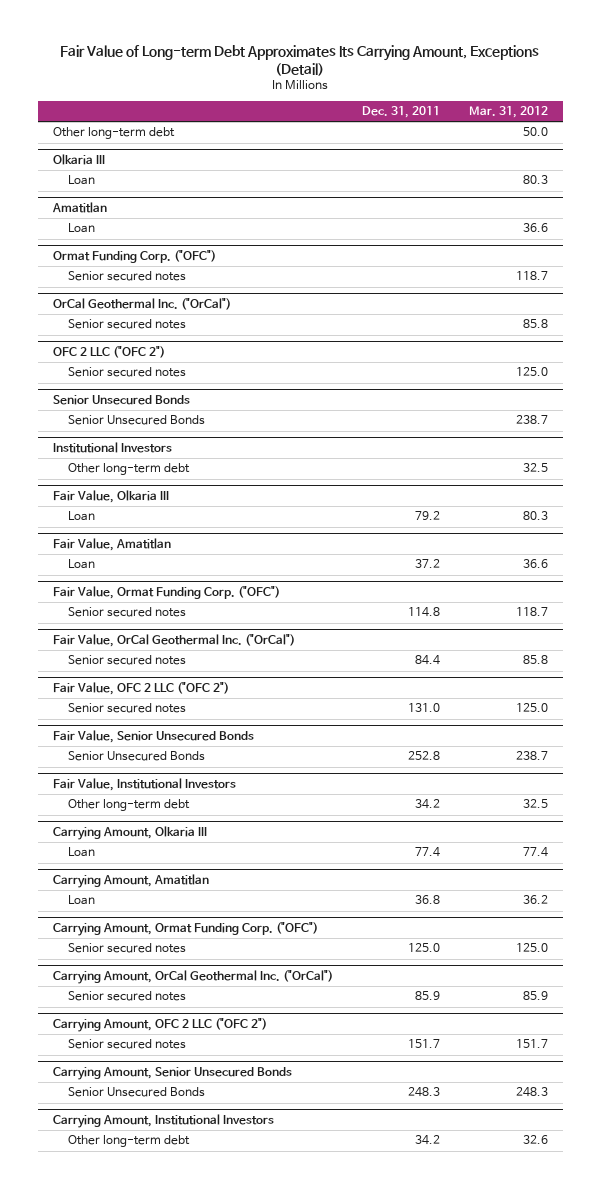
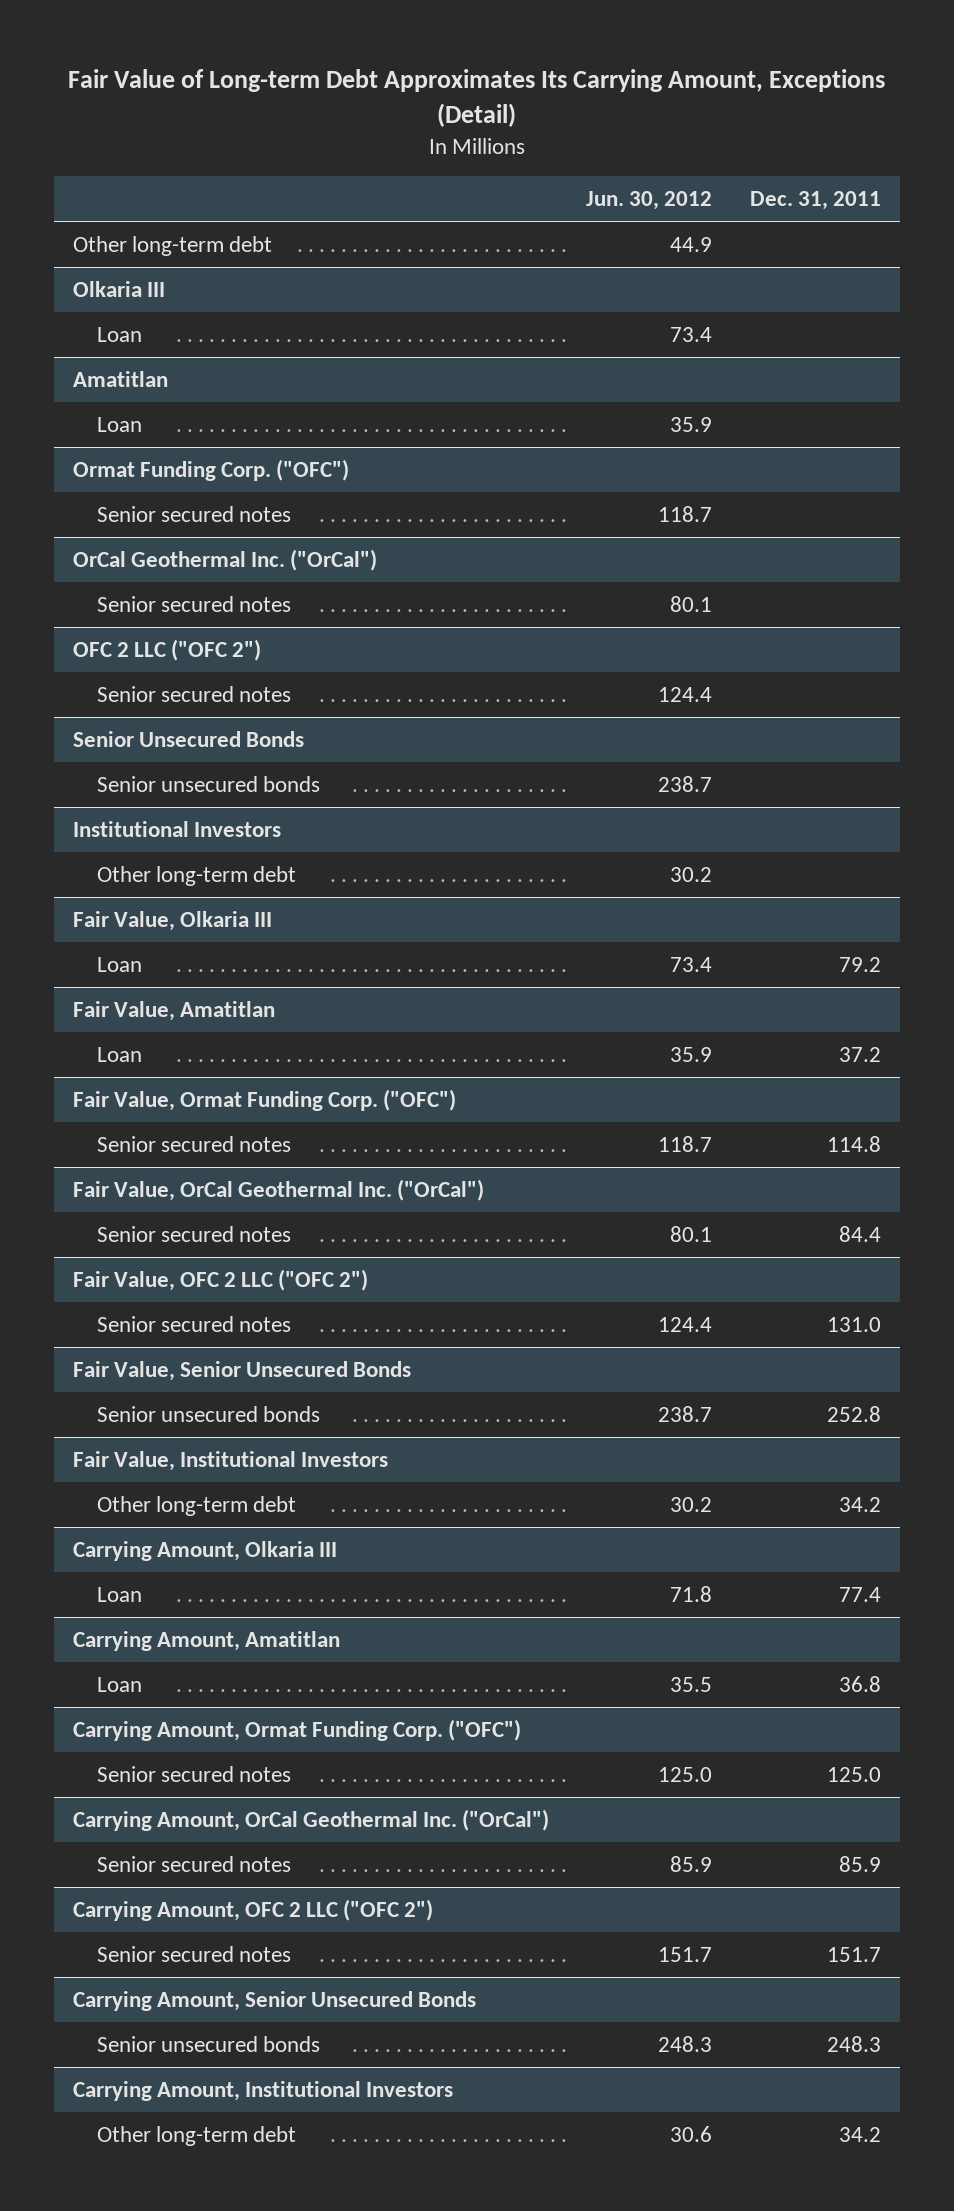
[469,106,549,119] Mar. 31, 2012 -> none
none -> [586,190,713,210] Jun. 30, 2012
[68,415,206,426] Senior Unsecured Bonds -> [96,775,320,792] Senior unsecured bonds
[68,751,206,762] Senior Unsecured Bonds -> [96,1405,320,1422] Senior unsecured bonds
[68,1087,206,1098] Senior Unsecured Bonds -> [96,2035,320,2052] Senior unsecured bonds

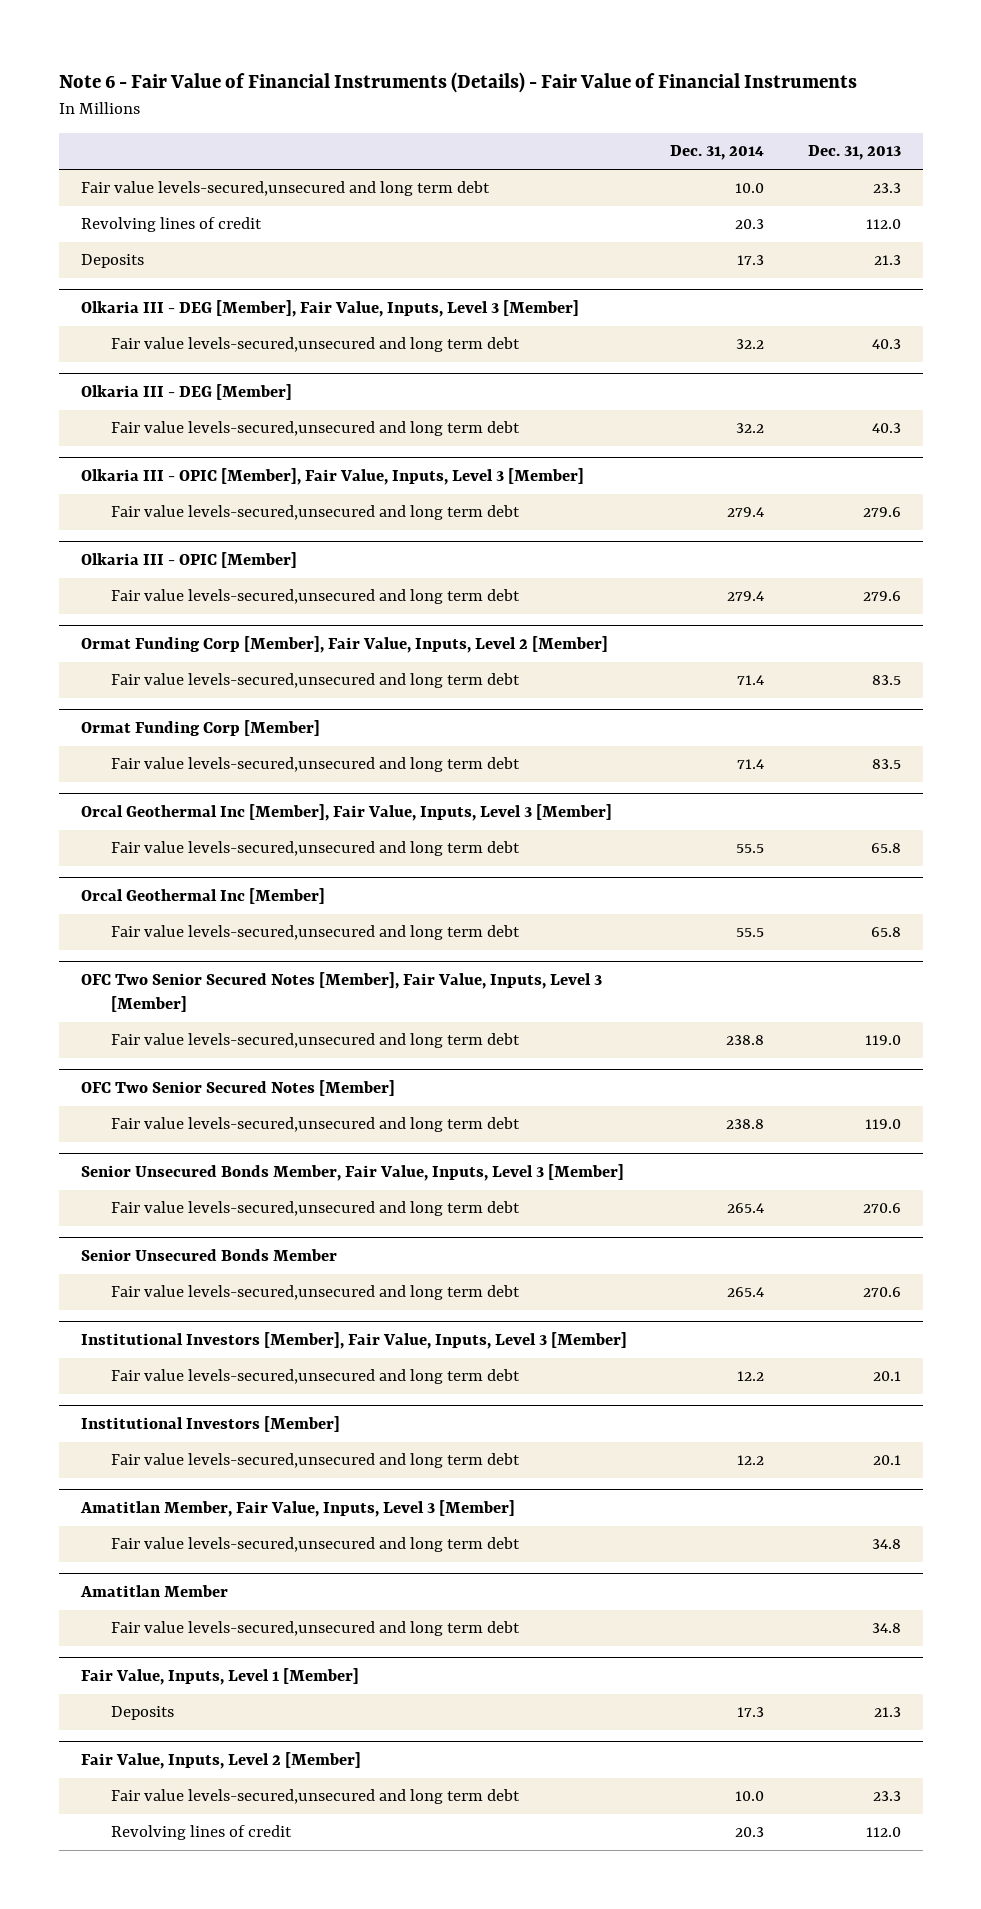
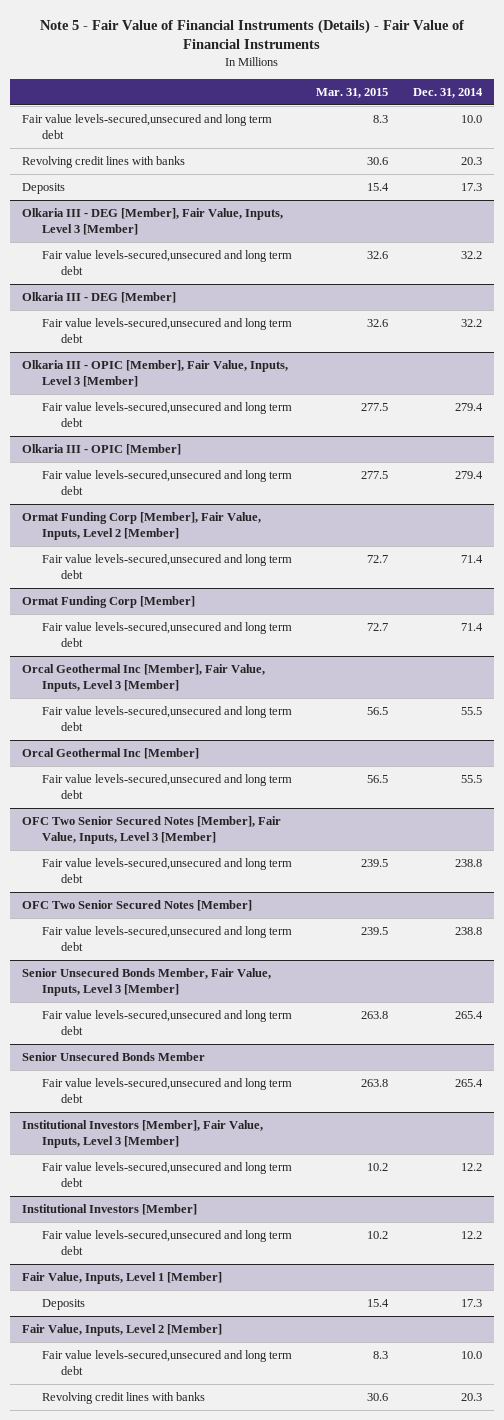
[58,72,857,94] Note 6 - Fair Value of Financial Instruments (Details) - Fair Value of Financial Instruments -> [39,18,464,50] Note 5 - Fair Value of Financial Instruments (Details) - Fair Value of Financial Instruments
[807,145,901,161] Dec. 31, 2013 -> none
none -> [316,87,389,98] Mar. 31, 2015
[80,217,262,233] Revolving lines of credit -> [22,156,186,169] Revolving credit lines with banks
[79,1500,515,1518] Amatitlan Member, Fair Value, Inputs, Level 3 [Member] -> none
[111,1537,521,1553] Fair value levels-secured,unsecured and long term debt -> none
[79,1585,228,1598] Amatitlan Member -> none
[111,1621,521,1637] Fair value levels-secured,unsecured and long term debt -> none
[111,1825,293,1841] Revolving lines of credit -> [41,1392,205,1405] Revolving credit lines with banks

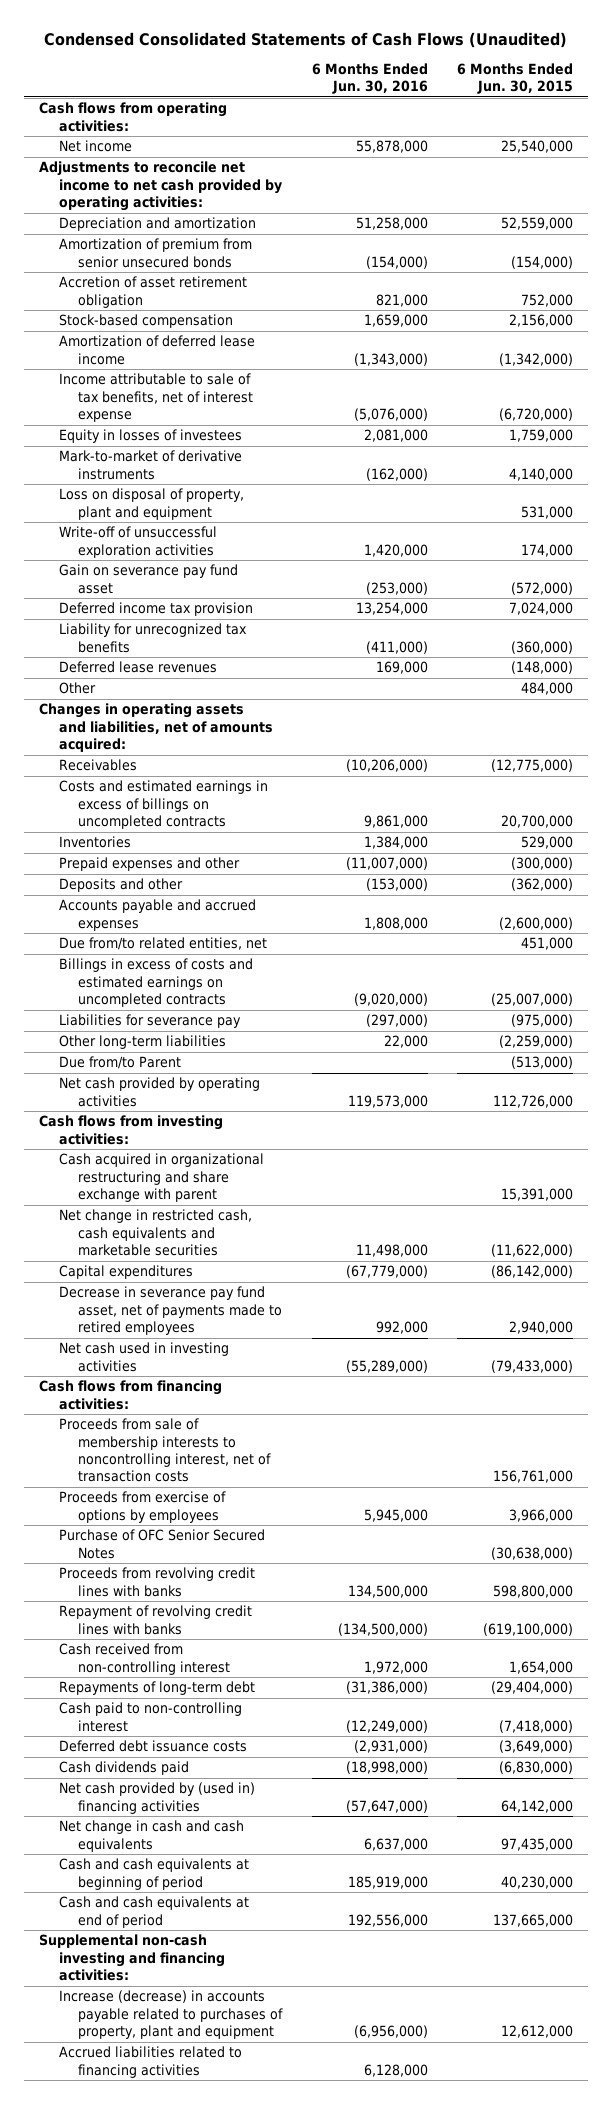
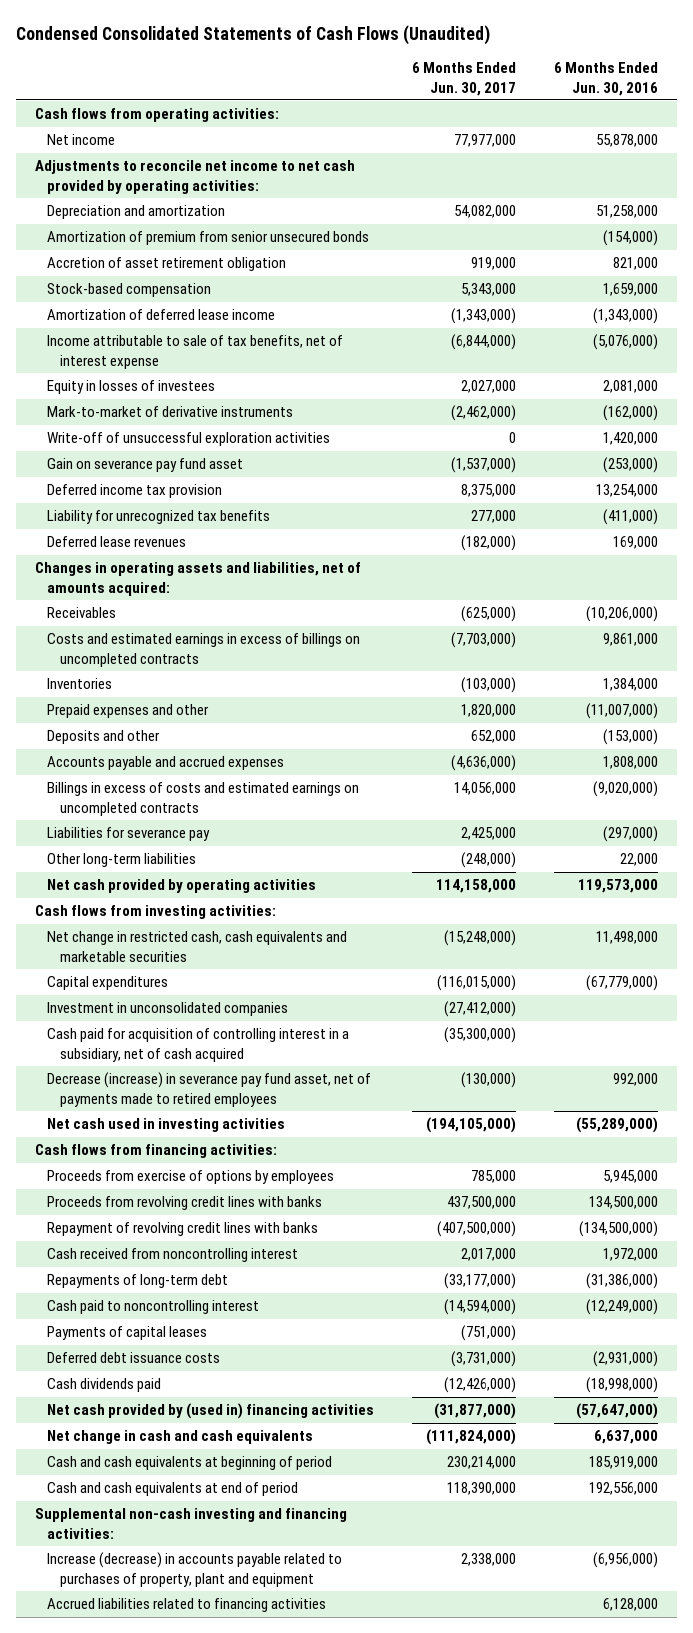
[457,62,574,95] 6 Months Ended Jun. 30, 2015 -> none
none -> [412,61,517,96] 6 Months Ended Jun. 30, 2017
[58,488,244,520] Loss on disposal of property, plant and equipment -> none
[58,682,96,695] Other -> none
[58,937,267,951] Due from/to related entities, net -> none
[58,1056,181,1070] Due from/to Parent -> none
[58,1153,264,1203] Cash acquired in organizational restructuring and share exchange with parent -> none
none -> [47,1002,289,1017] Investment in unconsolidated companies
none -> [47,1028,350,1062] Cash paid for acquisition of controlling interest in a subsidiary, net of cash acquired
[58,1286,283,1336] Decrease in severance pay fund asset, net of payments made to retired employees -> [47,1072,372,1107] Decrease (increase) in severance pay fund asset, net of payments made to retired employees
[58,1418,272,1483] Proceeds from sale of membership interests to noncontrolling interest, net of transaction costs -> none
[58,1529,265,1559] Purchase of OFC Senior Secured Notes -> none
[58,1643,231,1675] Cash received from non-controlling interest -> [47,1248,299,1263] Cash received from noncontrolling interest
[58,1702,242,1732] Cash paid to non-controlling interest -> [47,1300,260,1315] Cash paid to noncontrolling interest
none -> [47,1326,208,1341] Payments of capital leases

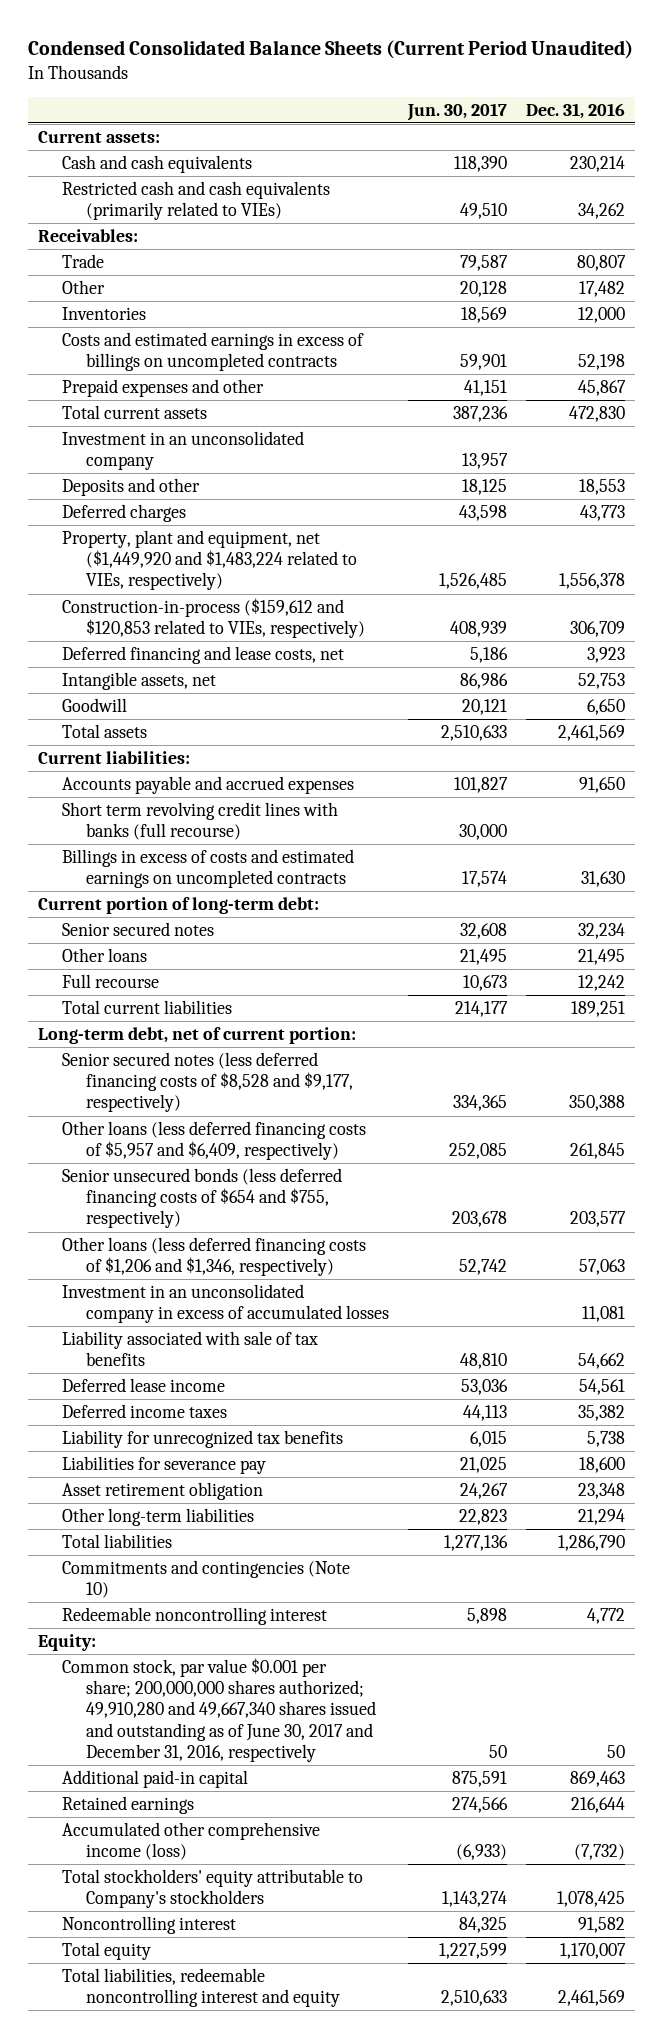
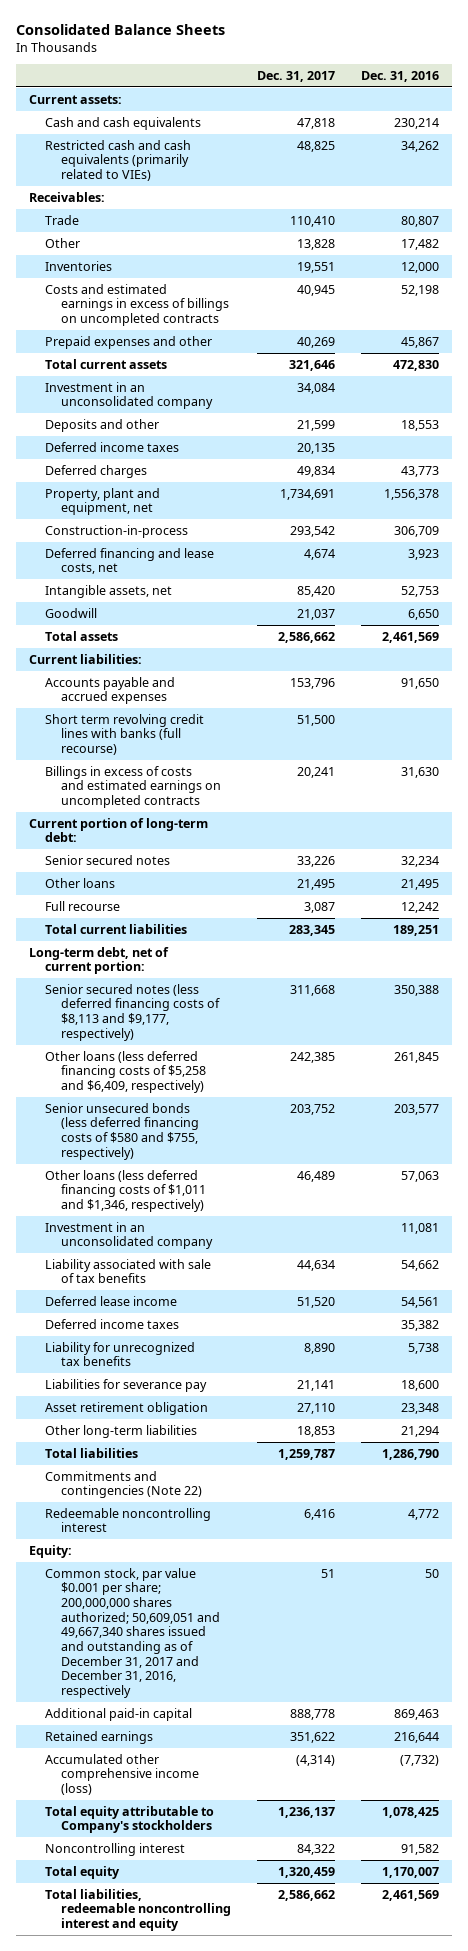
[28,40,634,60] Condensed Consolidated Balance Sheets (Current Period Unaudited) -> [15,23,225,35] Consolidated Balance Sheets
[407,102,508,121] Jun. 30, 2017 -> none
none -> [256,70,335,82] Dec. 31, 2017
none -> [44,441,179,452] Deferred income taxes
[61,530,358,591] Property, plant and equipment, net ($1,449,920 and $1,483,224 related to VIEs, respectively) -> [44,487,160,516] Property, plant and equipment, net
[61,598,366,639] Construction-in-process ($159,612 and $120,853 related to VIEs, respectively) -> [44,524,188,538] Construction-in-process
[61,1052,354,1113] Senior secured notes (less deferred financing costs of $8,528 and $9,177, respectively) -> [44,983,220,1041] Senior secured notes (less deferred financing costs of $8,113 and $9,177, respectively)
[61,1121,366,1161] Other loans (less deferred financing costs of $5,957 and $6,409, respectively) -> [44,1050,206,1094] Other loans (less deferred financing costs of $5,258 and $6,409, respectively)
[61,1168,342,1229] Senior unsecured bonds (less deferred financing costs of $654 and $755, respectively) -> [44,1102,199,1160] Senior unsecured bonds (less deferred financing costs of $580 and $755, respectively)
[61,1237,366,1277] Other loans (less deferred financing costs of $1,206 and $1,346, respectively) -> [44,1169,206,1213] Other loans (less deferred financing costs of $1,011 and $1,346, respectively)
[61,1284,390,1324] Investment in an unconsolidated company in excess of accumulated losses -> [44,1221,213,1250] Investment in an unconsolidated company
[61,1560,350,1599] Commitments and contingencies (Note 10) -> [44,1470,202,1499] Commitments and contingencies (Note 22)
[61,1658,377,1762] Common stock, par value $0.001 per share; 200,000,000 shares authorized; 49,910,280 and 49,667,340 shares issued and outstanding as of June 30, 2017 and December 31, 2016, respectively -> [44,1567,220,1699] Common stock, par value $0.001 per share; 200,000,000 shares authorized; 50,609,051 and 49,667,340 shares issued and outstanding as of December 31, 2017 and December 31, 2016, respectively
[61,1869,363,1909] Total stockholders' equity attributable to Company's stockholders -> [44,1805,214,1834] Total equity attributable to Company's stockholders

